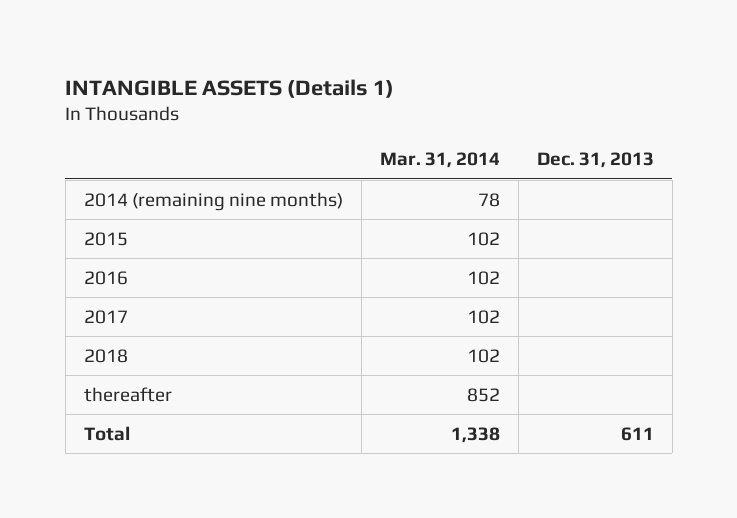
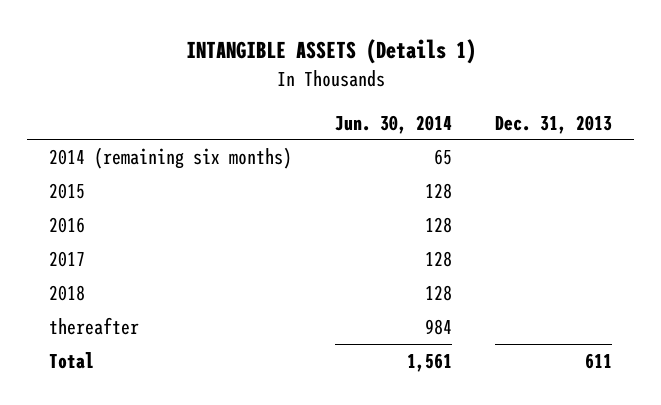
[379,152,500,169] Mar. 31, 2014 -> none
none -> [335,114,453,134] Jun. 30, 2014
[83,191,343,211] 2014 (remaining nine months) -> [48,146,292,169] 2014 (remaining six months)

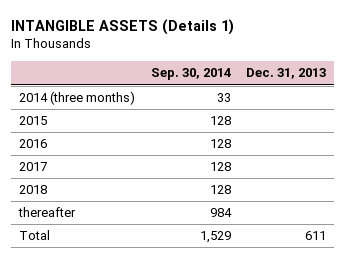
[335,114,453,134] Jun. 30, 2014 -> none
none -> [150,68,231,81] Sep. 30, 2014
[48,146,292,169] 2014 (remaining six months) -> [19,91,136,106] 2014 (three months)

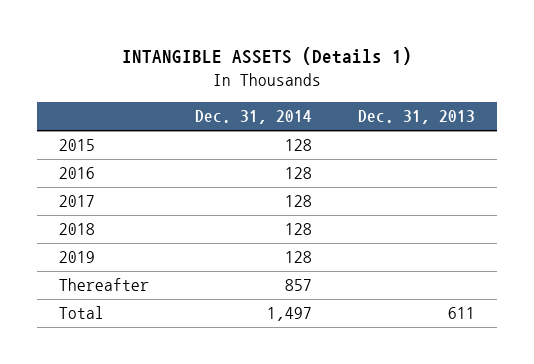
[150,68,231,81] Sep. 30, 2014 -> none
none -> [194,110,312,125] Dec. 31, 2014
[19,91,136,106] 2014 (three months) -> none
none -> [59,251,96,264] 2019
[18,207,77,218] thereafter -> [59,278,150,292] Thereafter

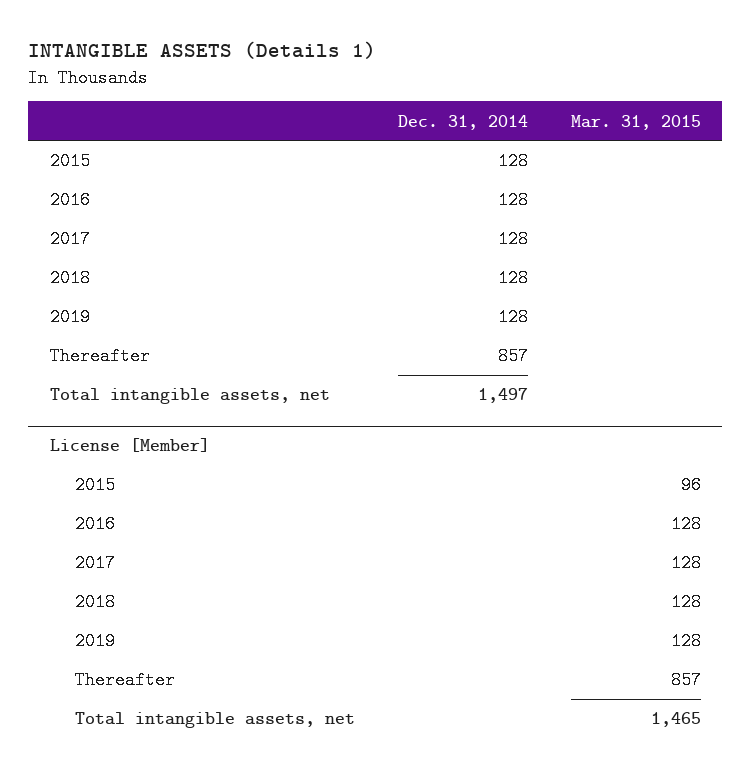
[357,110,475,125] Dec. 31, 2013 -> none
none -> [570,114,701,130] Mar. 31, 2015
[59,306,105,320] Total -> [49,388,330,405] Total intangible assets, net
none -> [49,438,210,453] License [Member]
none -> [75,476,116,495] 2015
none -> [75,515,116,534] 2016
none -> [75,554,116,573] 2017
none -> [75,593,116,612] 2018
none -> [75,632,116,651] 2019
none -> [75,671,176,690] Thereafter
none -> [75,712,356,729] Total intangible assets, net

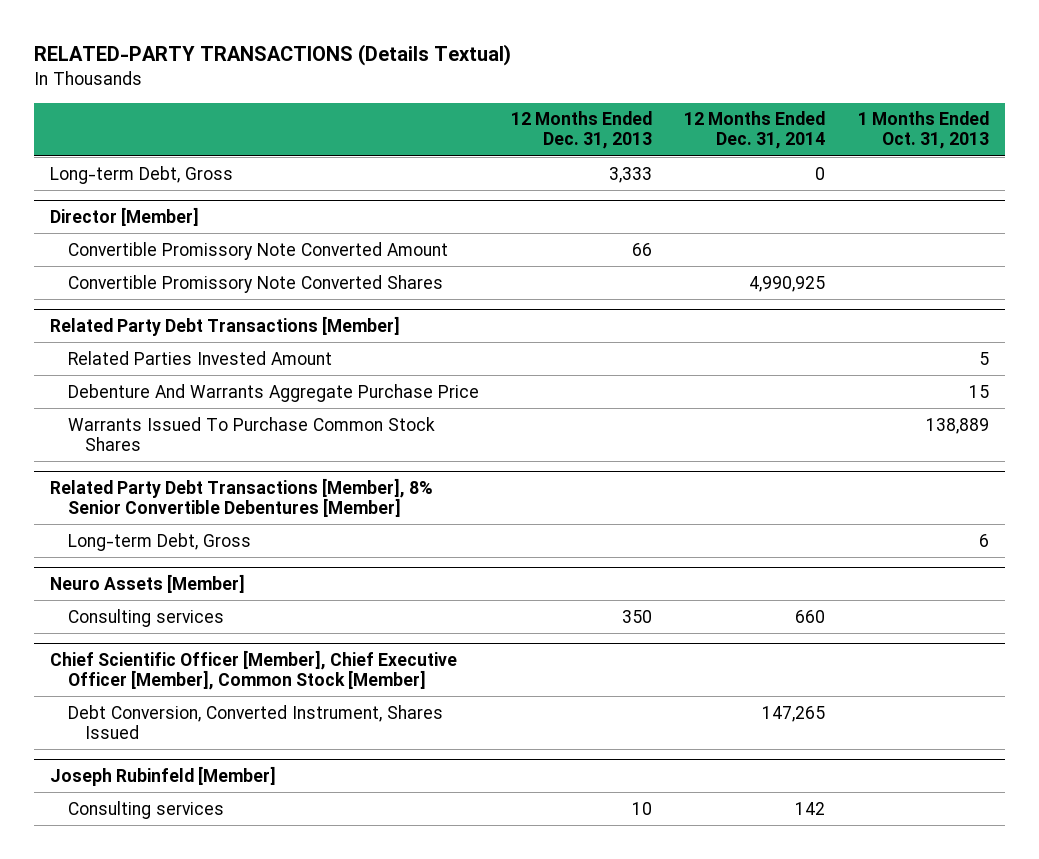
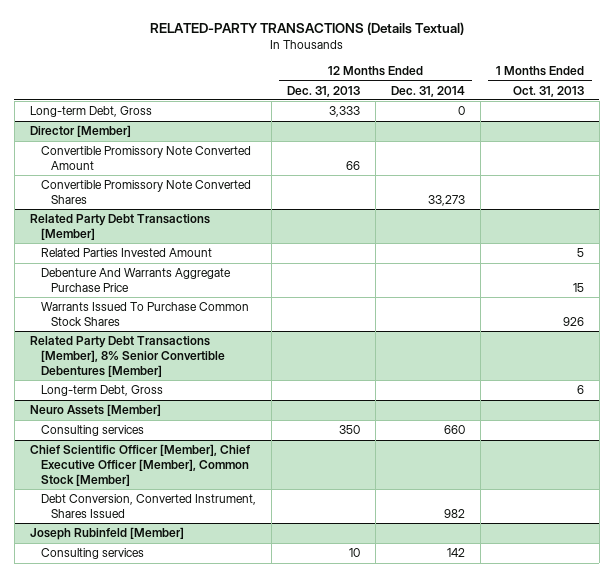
[749,275,826,292] 4,990,925 -> [427,194,465,206] 33,273
[925,417,989,434] 138,889 -> [562,316,584,326] 926
[762,705,826,722] 147,265 -> [443,508,465,518] 982

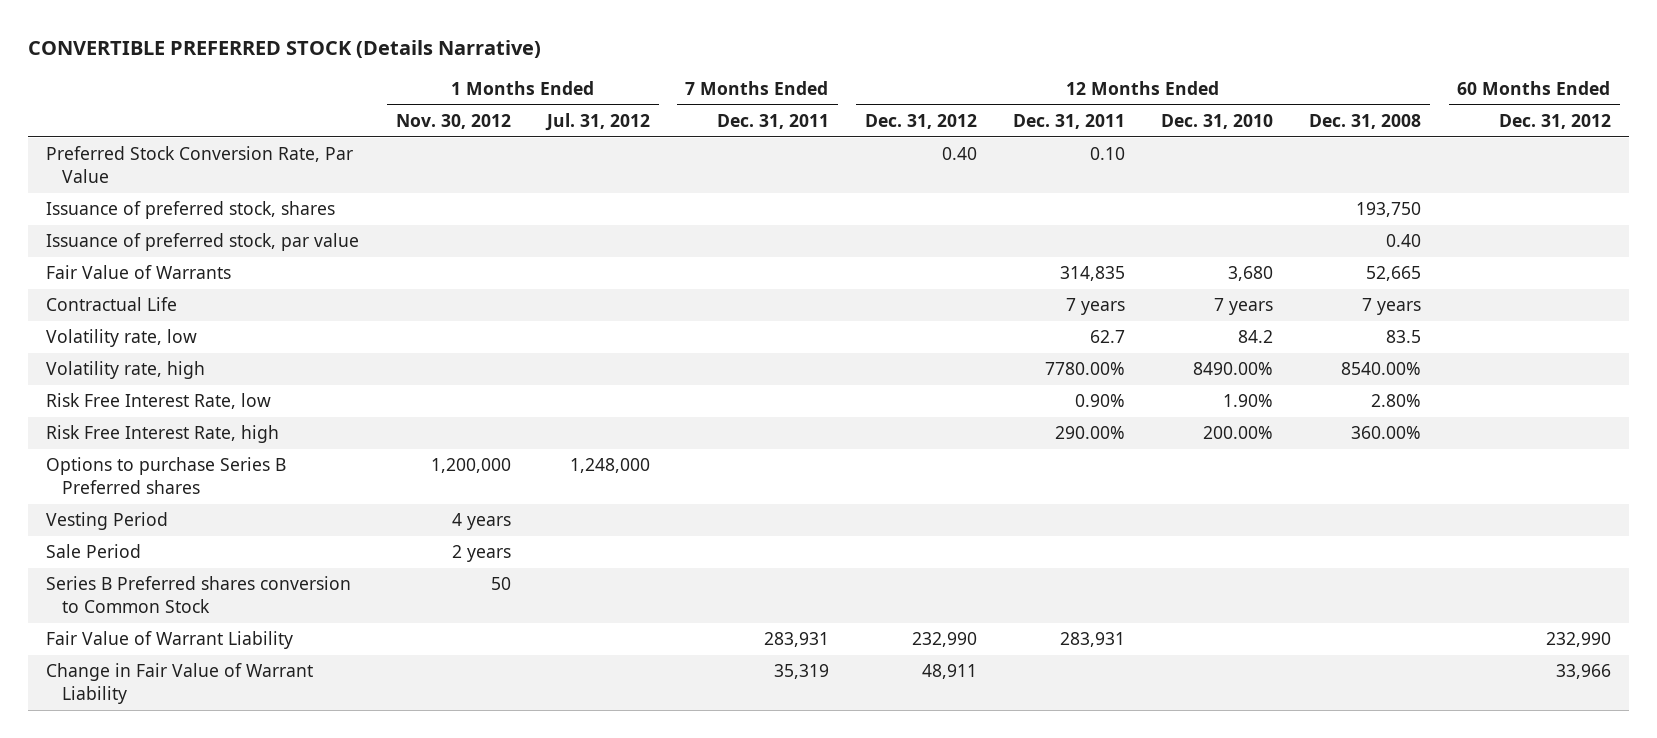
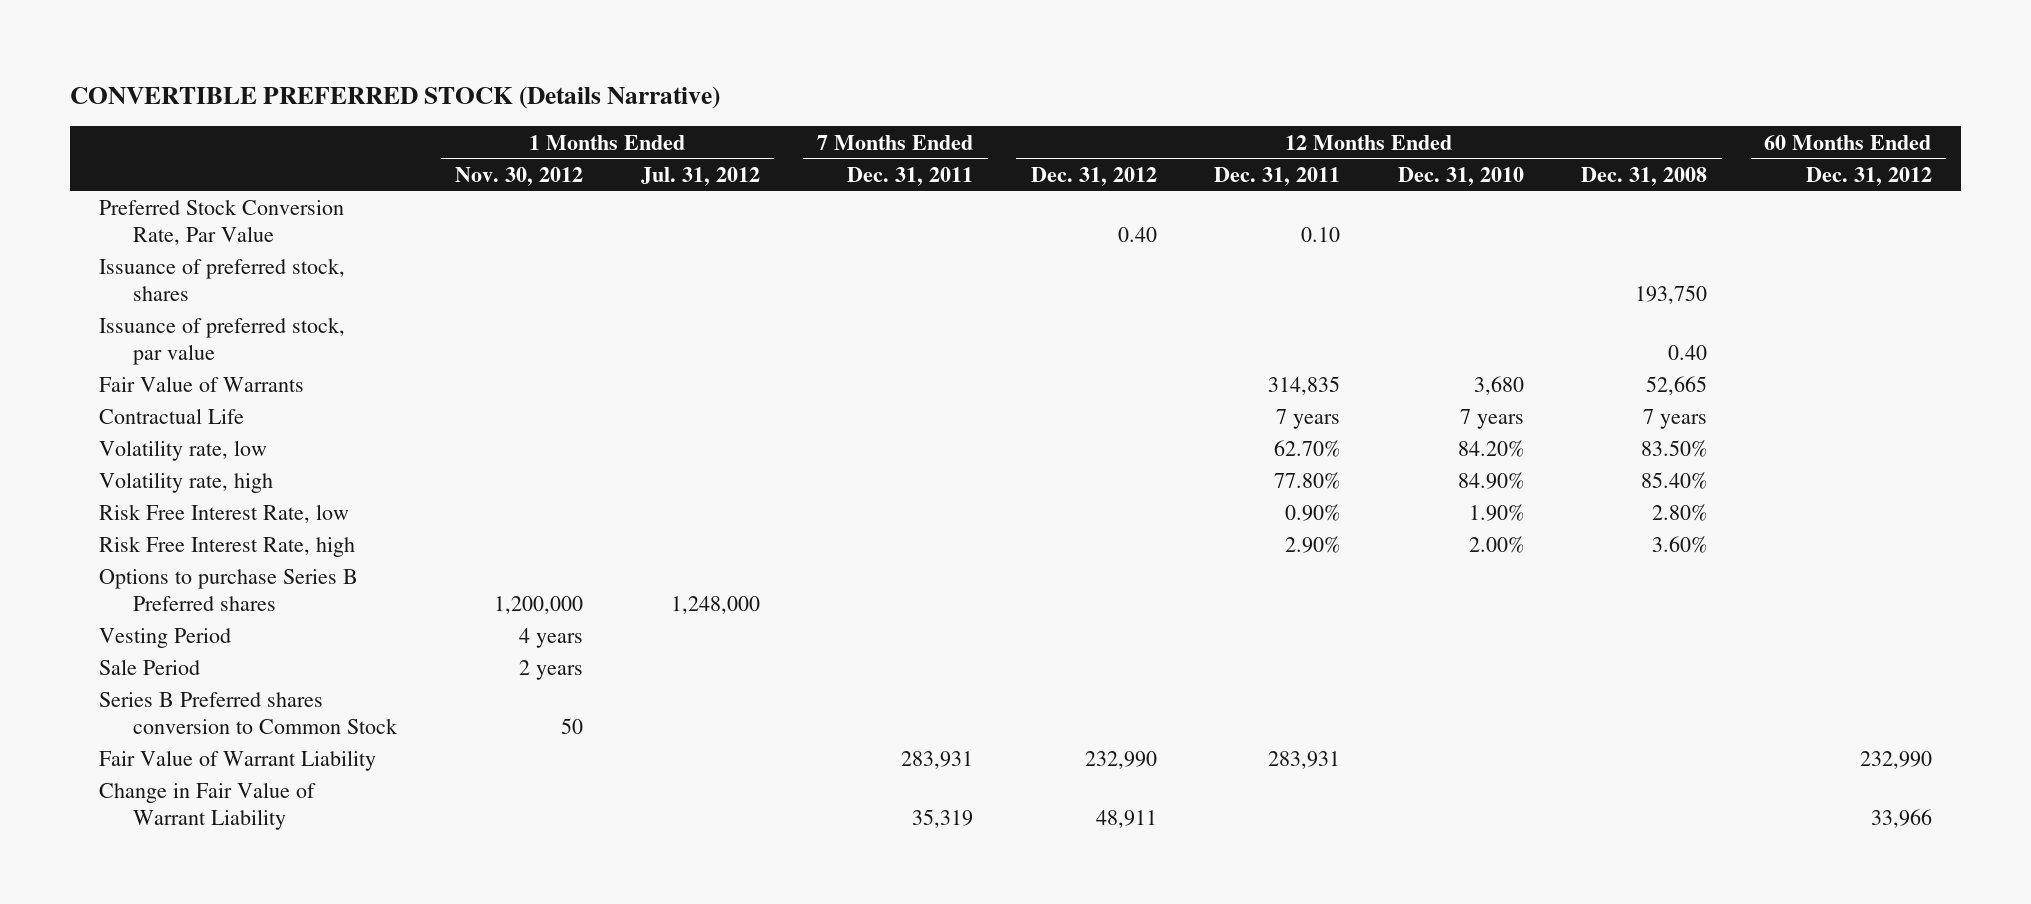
[1090,330,1126,344] 62.7 -> [1274,440,1341,458] 62.70%
[1238,330,1274,344] 84.2 -> [1457,440,1524,458] 84.20%
[1386,330,1422,344] 83.5 -> [1641,440,1708,458] 83.50%
[1045,362,1126,376] 7780.00% -> [1274,472,1341,490] 77.80%
[1193,362,1274,376] 8490.00% -> [1457,472,1524,490] 84.90%
[1341,362,1422,376] 8540.00% -> [1641,472,1708,490] 85.40%
[1055,426,1126,440] 290.00% -> [1285,536,1341,554] 2.90%
[1203,426,1274,440] 200.00% -> [1468,536,1524,554] 2.00%
[1351,426,1422,440] 360.00% -> [1652,536,1708,554] 3.60%

